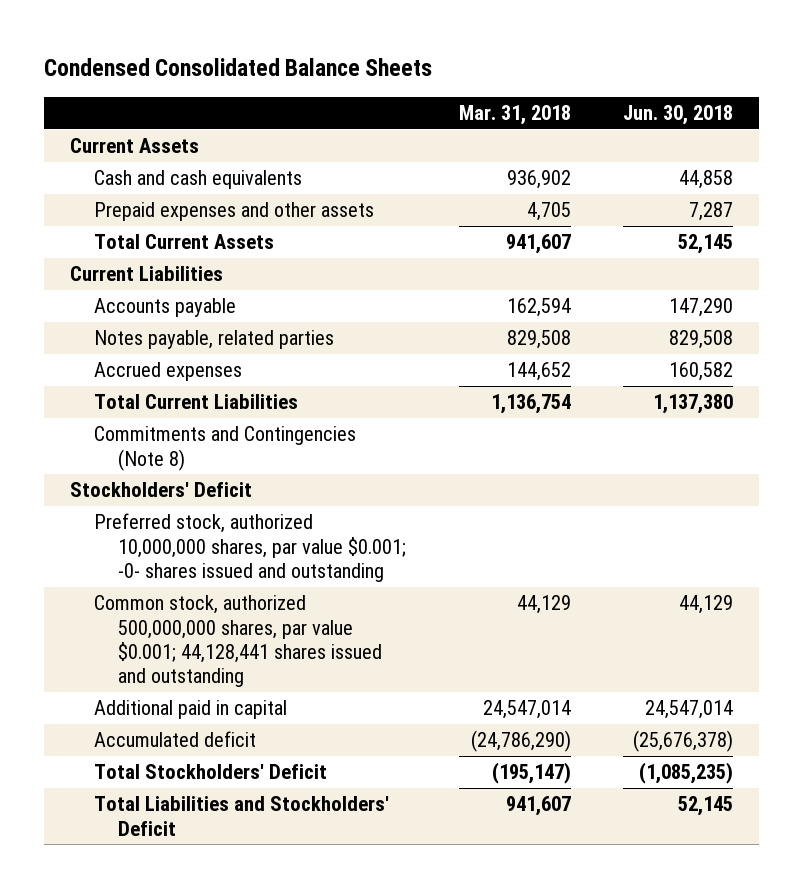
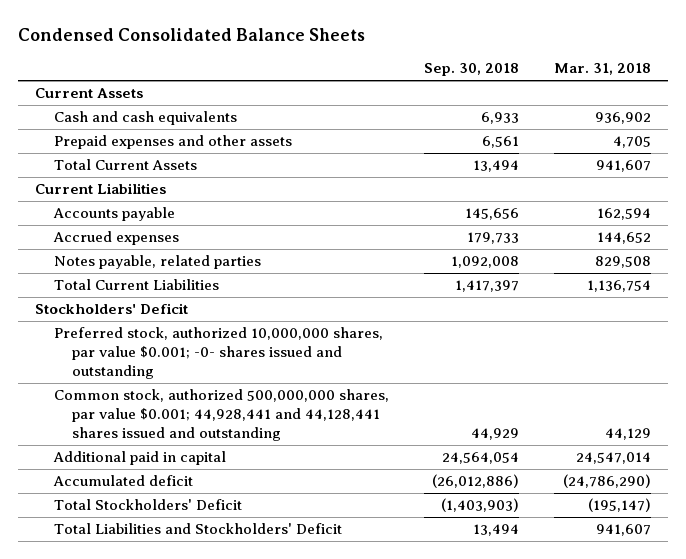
[622,104,733,125] Jun. 30, 2018 -> none
none -> [423,63,519,77] Sep. 30, 2018
[94,330,335,350] Notes payable, related parties -> [53,255,261,270] Notes payable, related parties
[94,426,357,471] Commitments and Contingencies (Note 8) -> none
[94,595,383,687] Common stock, authorized 500,000,000 shares, par value $0.001; 44,128,441 shares issued and outstanding -> [53,389,389,442] Common stock, authorized 500,000,000 shares, par value $0.001; 44,928,441 and 44,128,441 shares issued and outstanding

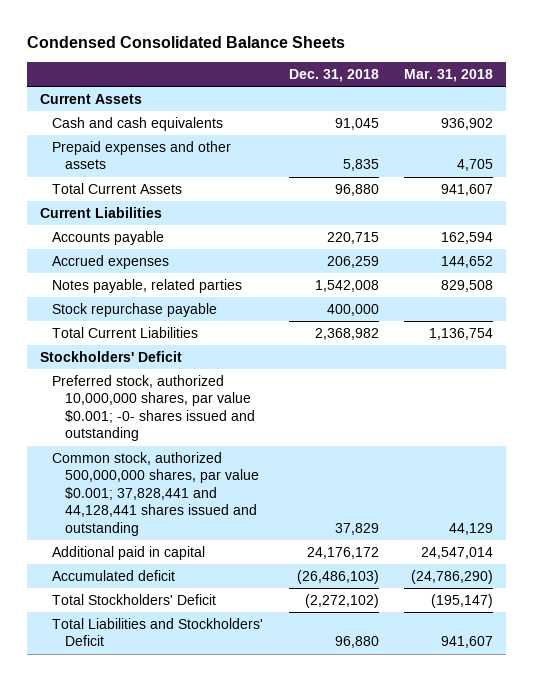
[423,63,519,77] Sep. 30, 2018 -> none
none -> [288,68,379,82] Dec. 31, 2018
none -> [52,302,218,317] Stock repurchase payable
[53,389,389,442] Common stock, authorized 500,000,000 shares, par value $0.001; 44,928,441 and 44,128,441 shares issued and outstanding -> [52,451,259,536] Common stock, authorized 500,000,000 shares, par value $0.001; 37,828,441 and 44,128,441 shares issued and outstanding

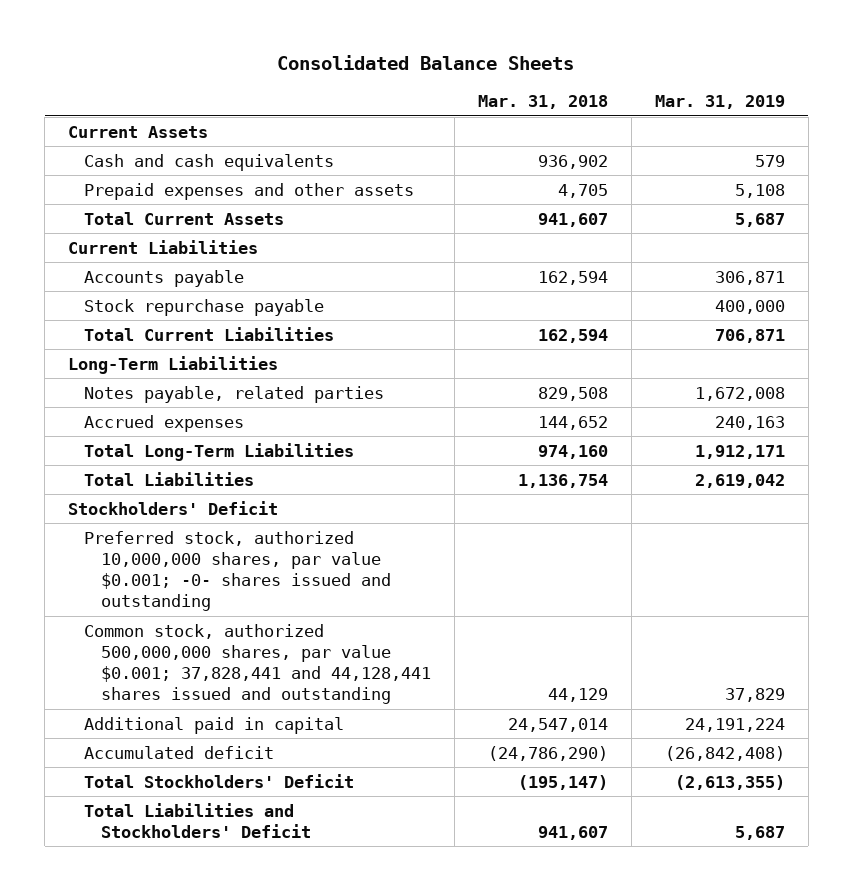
[27,36,346,49] Condensed Consolidated Balance Sheets -> [277,55,575,71] Consolidated Balance Sheets
[288,68,379,82] Dec. 31, 2018 -> none
none -> [654,95,785,110] Mar. 31, 2019
[429,327,494,340] 1,136,754 -> [537,328,608,343] 162,594
none -> [68,355,279,374] Long-Term Liabilities
[52,278,243,293] Notes payable, related parties -> [84,385,385,403] Notes payable, related parties
[52,254,170,269] Accrued expenses -> [84,414,245,432] Accrued expenses
none -> [84,442,355,461] Total Long-Term Liabilities
none -> [84,471,255,486] Total Liabilities

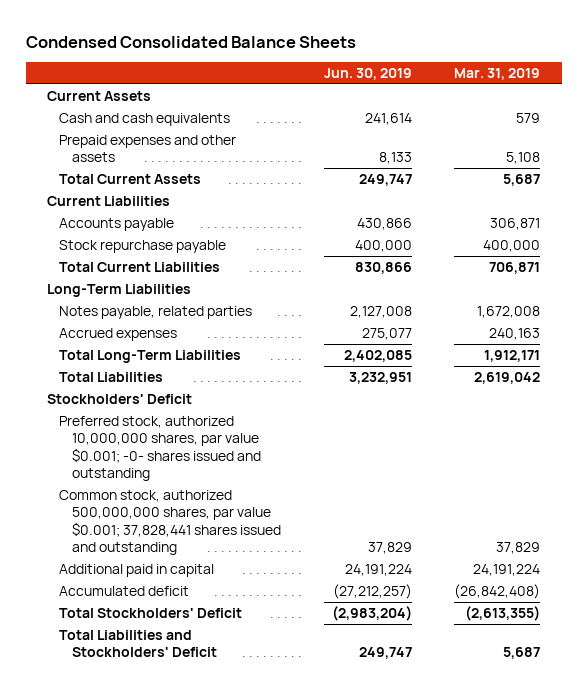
[277,55,575,71] Consolidated Balance Sheets -> [25,35,356,48] Condensed Consolidated Balance Sheets
[477,95,608,110] Mar. 31, 2018 -> none
none -> [323,68,412,81] Jun. 30, 2019
[84,623,431,705] Common stock, authorized 500,000,000 shares, par value $0.001; 37,828,441 and 44,128,441 shares issued and outstanding -> [59,490,282,555] Common stock, authorized 500,000,000 shares, par value $0.001; 37,828,441 shares issued and outstanding

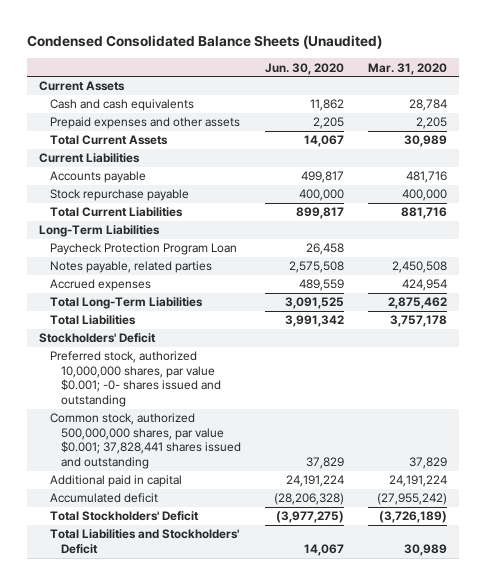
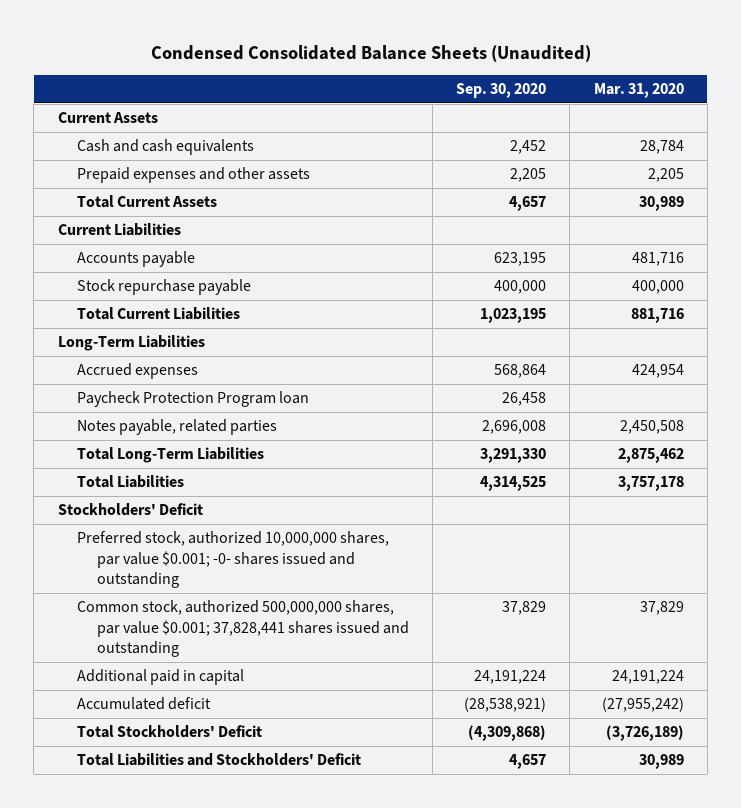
[265,62,345,75] Jun. 30, 2020 -> none
none -> [456,83,547,99] Sep. 30, 2020
[50,243,238,256] Paycheck Protection Program Loan -> none
none -> [77,391,310,408] Paycheck Protection Program loan
[50,261,213,274] Notes payable, related parties -> [77,419,278,436] Notes payable, related parties

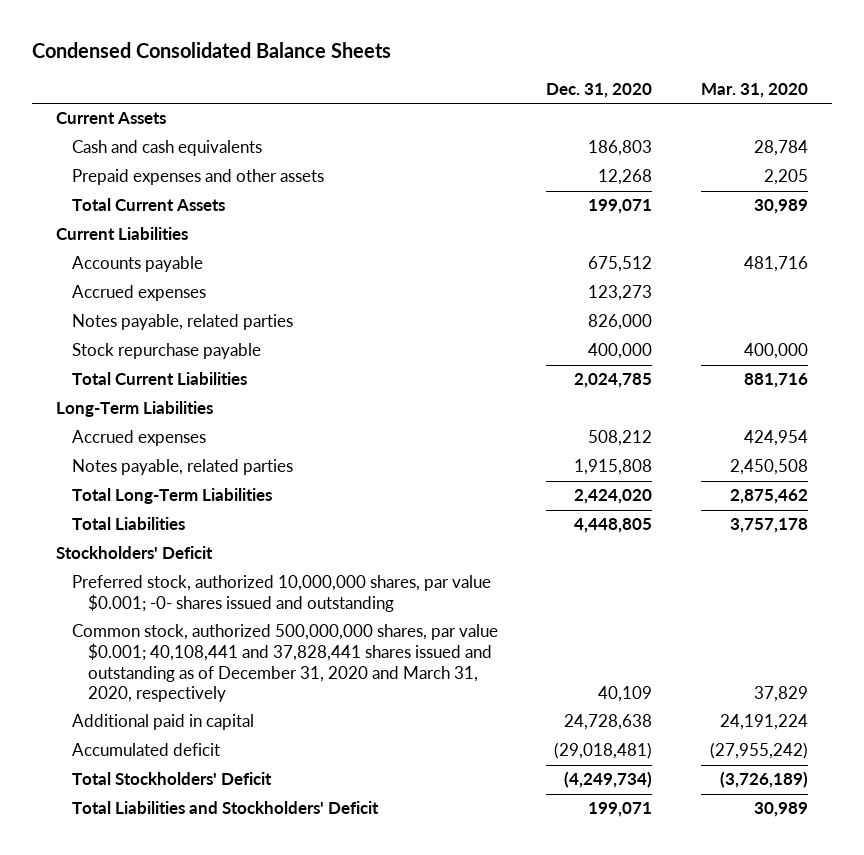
[150,44,591,62] Condensed Consolidated Balance Sheets (Unaudited) -> [31,41,391,58] Condensed Consolidated Balance Sheets
[456,83,547,99] Sep. 30, 2020 -> none
none -> [546,82,653,98] Dec. 31, 2020
none -> [71,285,206,302] Accrued expenses
none -> [71,314,293,331] Notes payable, related parties
[77,391,310,408] Paycheck Protection Program loan -> none
[77,600,410,658] Common stock, authorized 500,000,000 shares, par value $0.001; 37,828,441 shares issued and outstanding -> [71,624,498,703] Common stock, authorized 500,000,000 shares, par value $0.001; 40,108,441 and 37,828,441 shares issued and outstanding as of December 31, 2020 and March 31, 2020, respectively

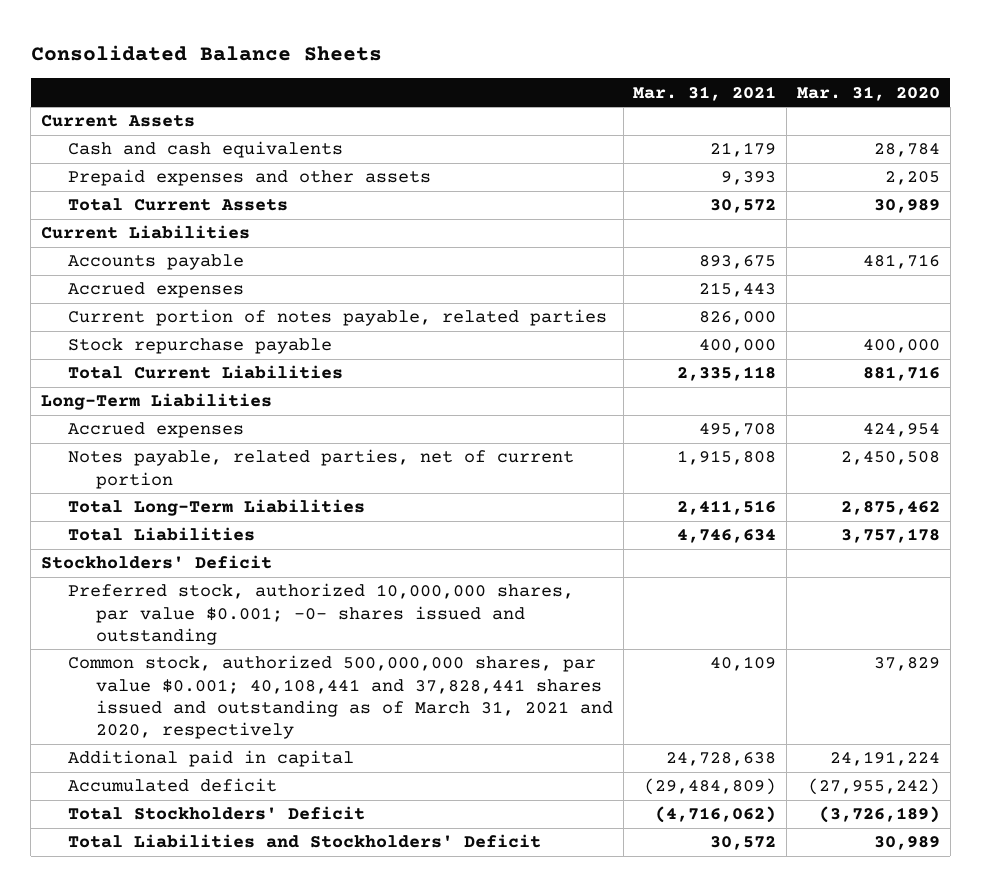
[31,41,391,58] Condensed Consolidated Balance Sheets -> [30,44,382,61] Consolidated Balance Sheets
[546,82,653,98] Dec. 31, 2020 -> none
none -> [633,85,777,101] Mar. 31, 2021
[71,314,293,331] Notes payable, related parties -> [68,309,608,327] Current portion of notes payable, related parties
[71,459,293,476] Notes payable, related parties -> [68,449,575,489] Notes payable, related parties, net of current portion
[71,624,498,703] Common stock, authorized 500,000,000 shares, par value $0.001; 40,108,441 and 37,828,441 shares issued and outstanding as of December 31, 2020 and March 31, 2020, respectively -> [68,655,613,740] Common stock, authorized 500,000,000 shares, par value $0.001; 40,108,441 and 37,828,441 shares issued and outstanding as of March 31, 2021 and 2020, respectively

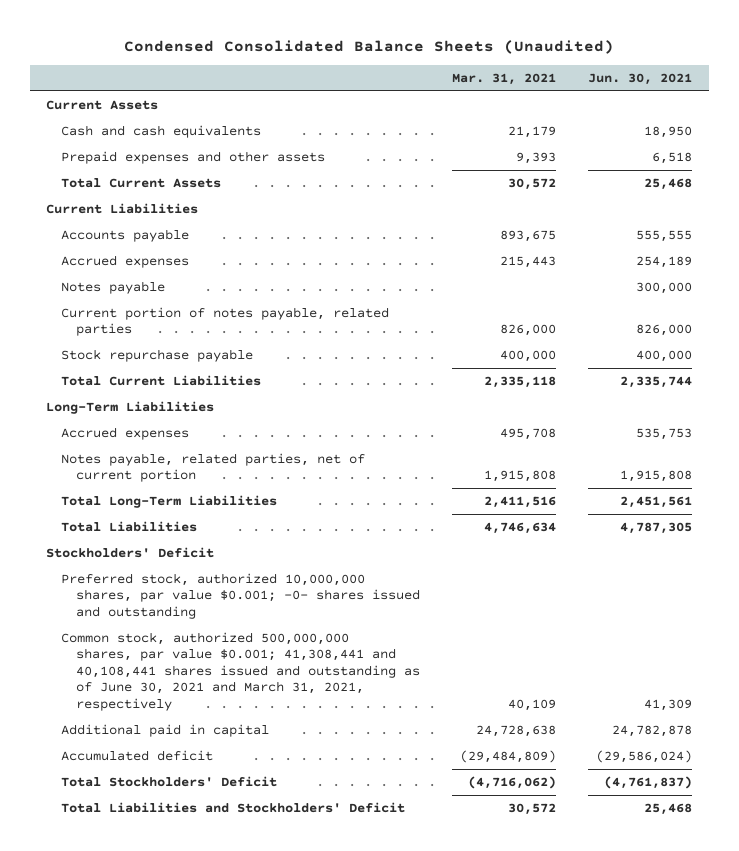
[30,44,382,61] Consolidated Balance Sheets -> [124,40,615,55] Condensed Consolidated Balance Sheets (Unaudited)
[796,85,940,101] Mar. 31, 2020 -> none
none -> [588,73,693,86] Jun. 30, 2021
none -> [60,280,165,294] Notes payable
[68,655,613,740] Common stock, authorized 500,000,000 shares, par value $0.001; 40,108,441 and 37,828,441 shares issued and outstanding as of March 31, 2021 and 2020, respectively -> [60,631,420,711] Common stock, authorized 500,000,000 shares, par value $0.001; 41,308,441 and 40,108,441 shares issued and outstanding as of June 30, 2021 and March 31, 2021, respectively

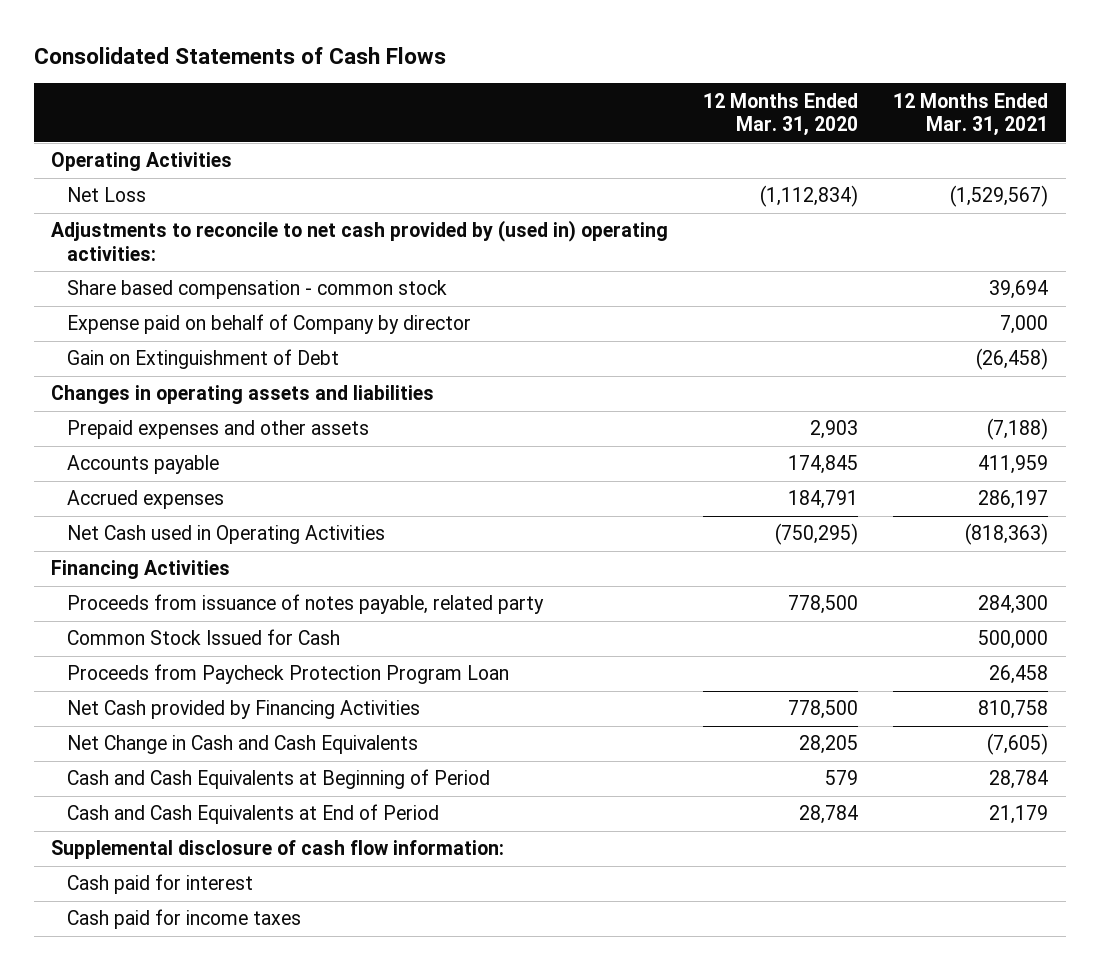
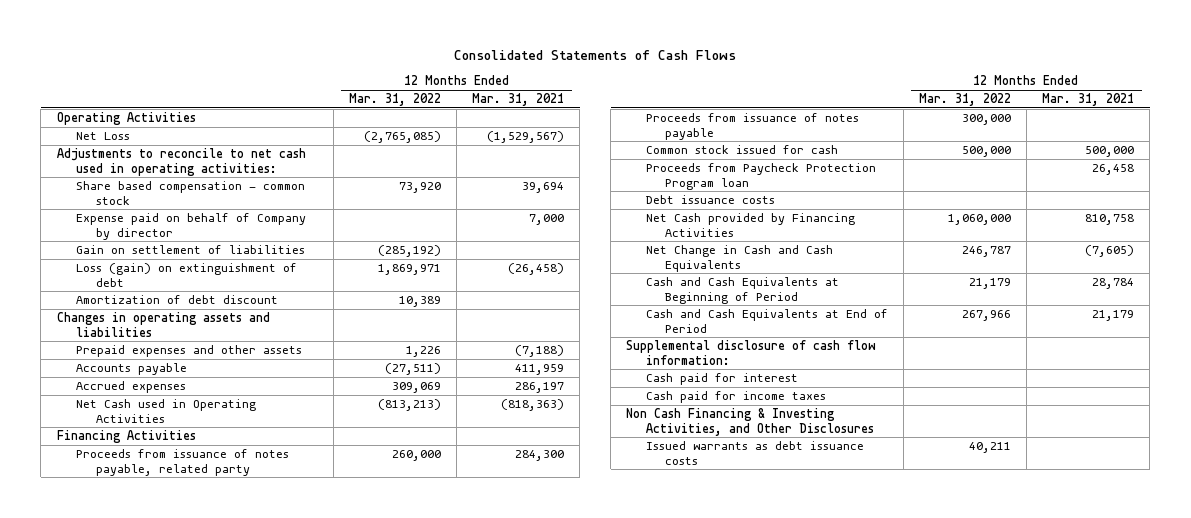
[703,92,859,136] 12 Months Ended Mar. 31, 2020 -> none
none -> [349,93,442,107] Mar. 31, 2022
[51,220,669,261] Adjustments to reconcile to net cash provided by (used in) operating activities: -> [56,148,306,176] Adjustments to reconcile to net cash used in operating activities:
none -> [76,245,306,255] Gain on settlement of liabilities
[67,349,340,370] Gain on Extinguishment of Debt -> [76,263,298,287] Loss (gain) on extinguishment of debt
none -> [76,295,279,305] Amortization of debt discount
none -> [645,113,859,140] Proceeds from issuance of notes payable
[67,629,341,646] Common Stock Issued for Cash -> [645,145,838,155] Common stock issued for cash
[67,664,510,685] Proceeds from Paycheck Protection Program Loan -> [645,163,876,190] Proceeds from Paycheck Protection Program loan
none -> [645,195,775,205] Debt issuance costs
none -> [626,408,874,436] Non Cash Financing & Investing Activities, and Other Disclosures
none -> [645,441,864,465] Issued warrants as debt issuance costs

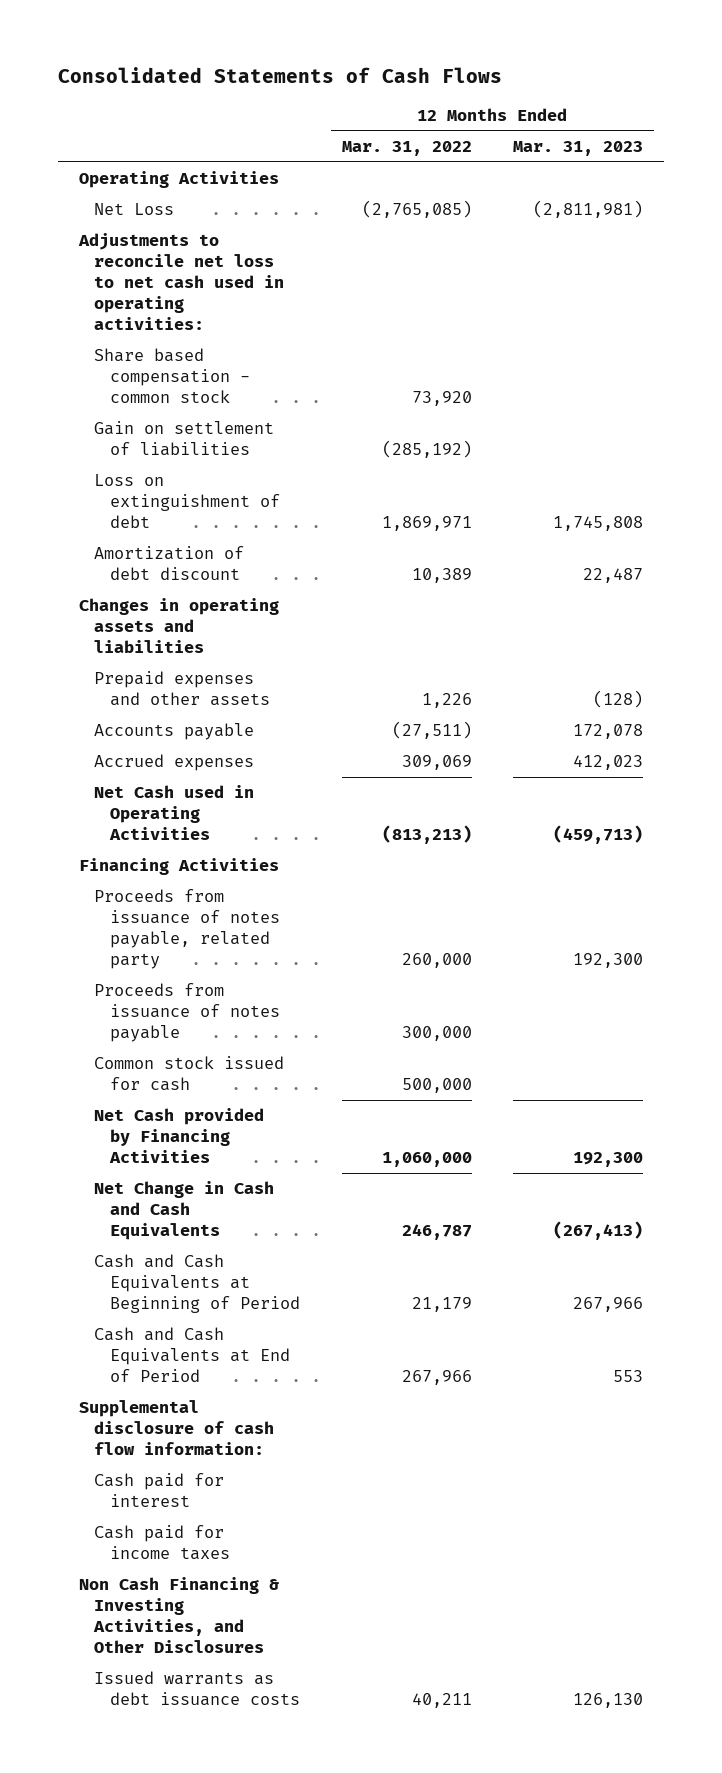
[472,93,565,107] Mar. 31, 2021 -> none
none -> [513,140,644,156] Mar. 31, 2023
[56,148,306,176] Adjustments to reconcile to net cash used in operating activities: -> [77,233,285,331] Adjustments to reconcile net loss to net cash used in operating activities:
[76,213,307,240] Expense paid on behalf of Company by director -> none
[76,263,298,287] Loss (gain) on extinguishment of debt -> [94,474,280,529] Loss on extinguishment of debt
[645,163,876,190] Proceeds from Paycheck Protection Program loan -> none
[645,195,775,205] Debt issuance costs -> none

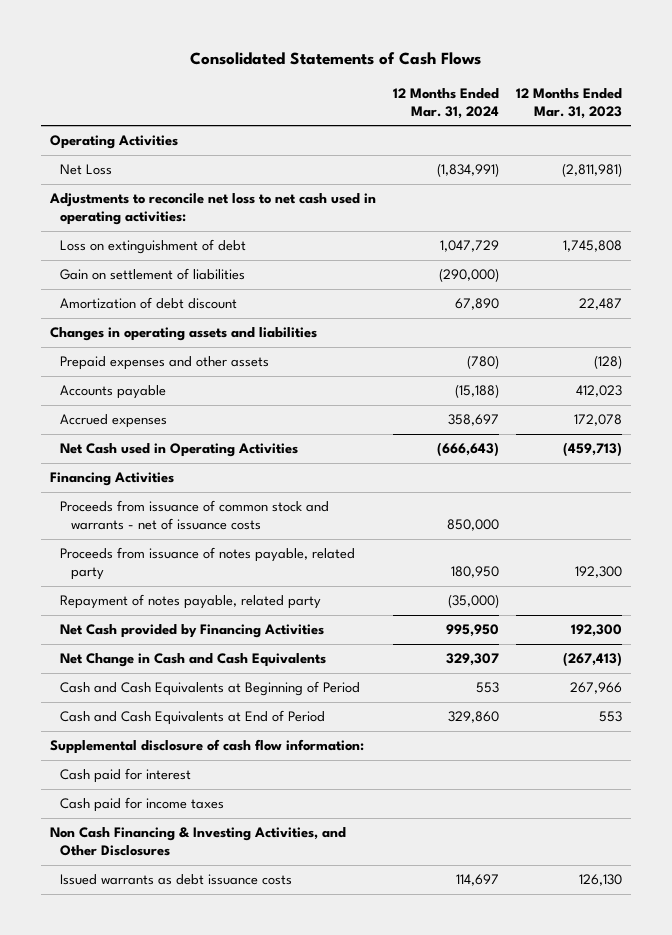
[341,140,472,156] Mar. 31, 2022 -> none
none -> [392,87,499,119] 12 Months Ended Mar. 31, 2024
[94,348,250,404] Share based compensation - common stock -> none
[94,421,275,457] Gain on settlement of liabilities -> [60,268,246,281] Gain on settlement of liabilities
[573,724,644,740] 172,078 -> [576,385,623,398] 412,023
[573,755,644,771] 412,023 -> [574,414,623,427] 172,078
none -> [60,500,330,531] Proceeds from issuance of common stock and warrants - net of issuance costs
[94,983,280,1043] Proceeds from issuance of notes payable -> none
[94,1056,285,1092] Common stock issued for cash -> none
none -> [60,594,322,610] Repayment of notes payable, related party

